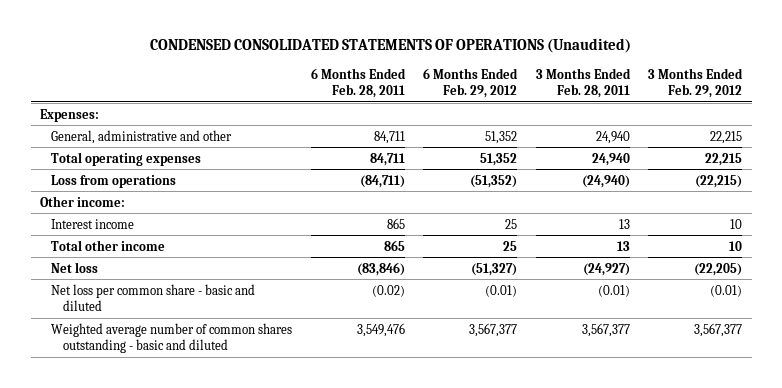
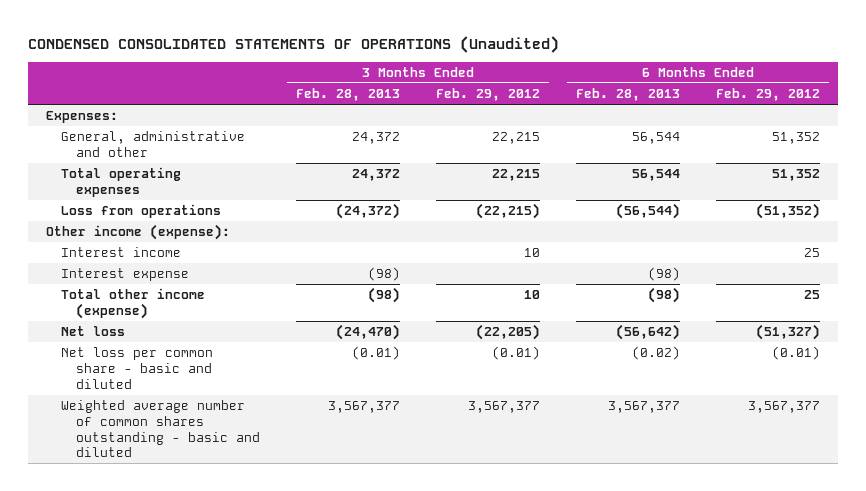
[310,67,406,98] 6 Months Ended Feb. 28, 2011 -> none
[535,67,631,98] 3 Months Ended Feb. 28, 2011 -> none
none -> [295,88,400,102] Feb. 28, 2013
none -> [576,88,681,102] Feb. 28, 2013
[39,195,125,207] Other income: -> [46,224,231,241] Other income (expense):
none -> [60,268,189,282] Interest expense
[51,239,166,251] Total other income -> [60,288,205,319] Total other income (expense)

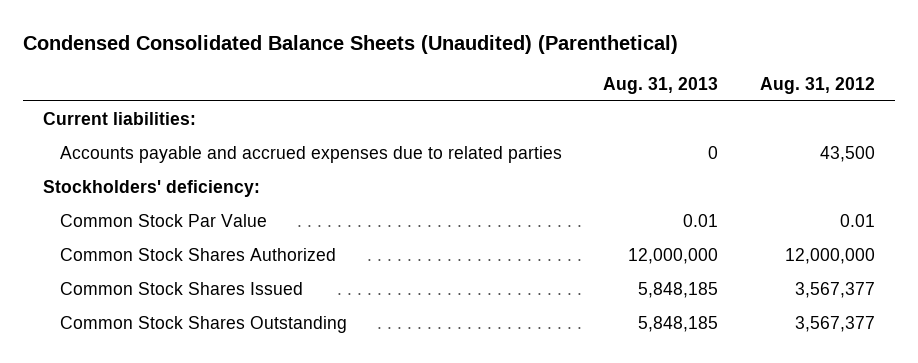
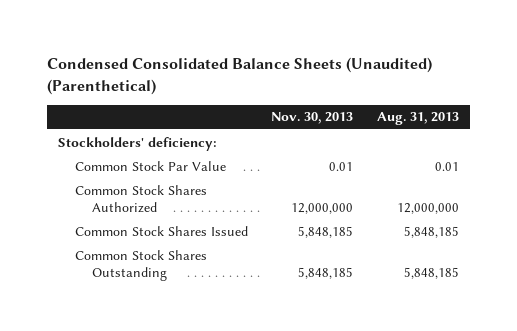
[759,76,875,94] Aug. 31, 2012 -> none
none -> [271,112,354,125] Nov. 30, 2013
[43,111,197,125] Current liabilities: -> none
[59,145,562,163] Accounts payable and accrued expenses due to related parties -> none

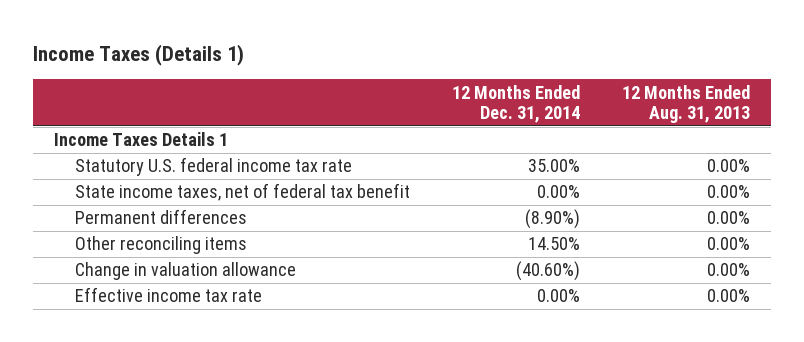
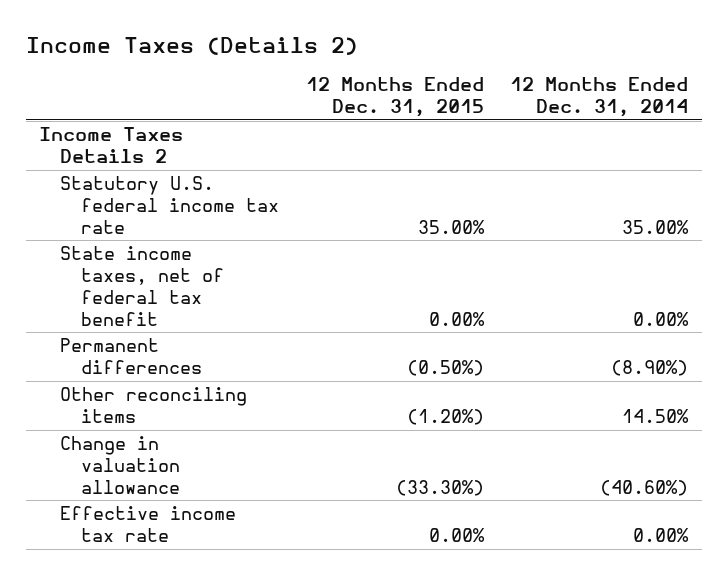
[33,44,245,67] Income Taxes (Details 1) -> [25,37,358,56] Income Taxes (Details 2)
[621,84,750,124] 12 Months Ended Aug. 31, 2013 -> none
none -> [305,77,484,118] 12 Months Ended Dec. 31, 2015
[54,132,229,147] Income Taxes Details 1 -> [38,127,183,163] Income Taxes Details 2

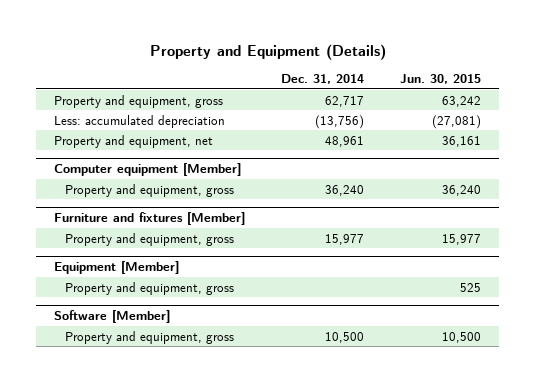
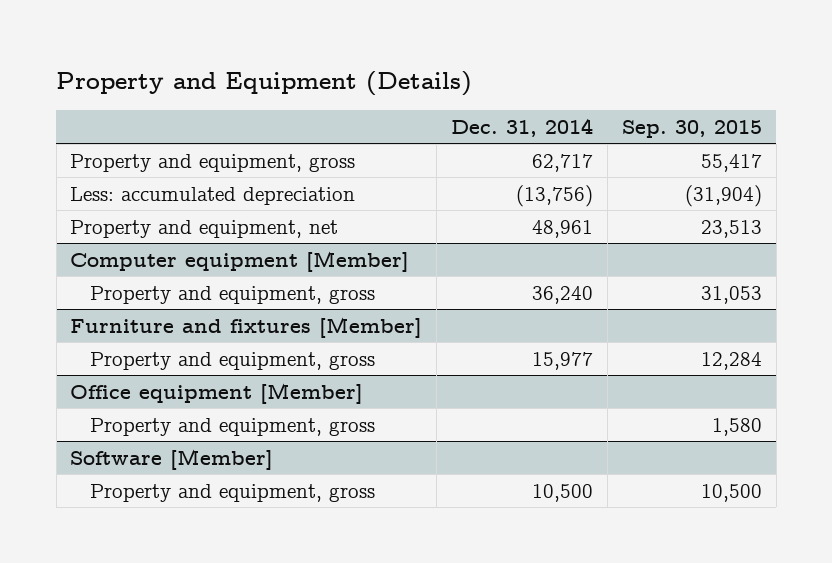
[400,74,482,85] Jun. 30, 2015 -> none
none -> [622,119,763,138] Sep. 30, 2015
[54,260,180,274] Equipment [Member] -> [70,382,364,404] Office equipment [Member]

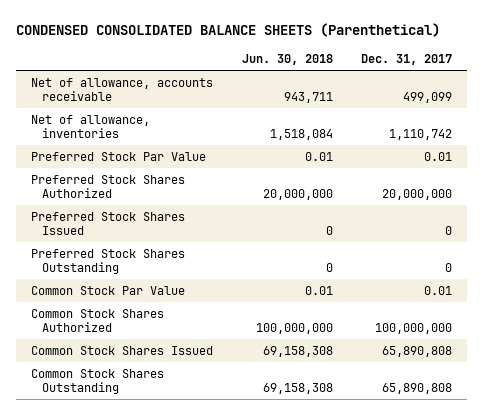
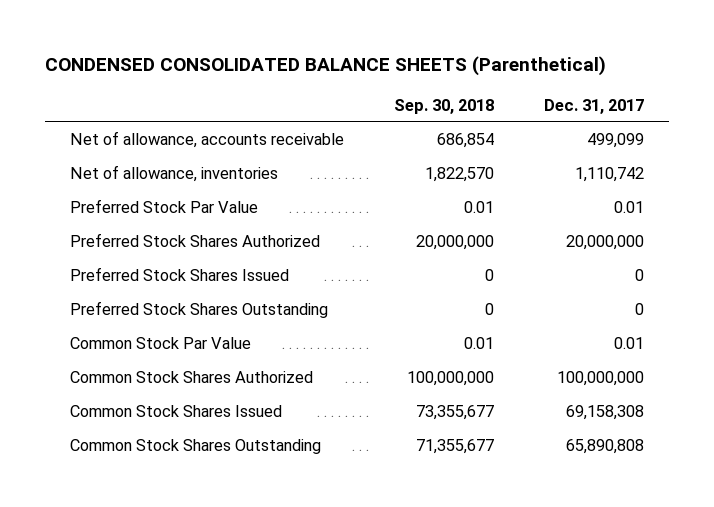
[241,54,333,66] Jun. 30, 2018 -> none
none -> [394,98,495,114] Sep. 30, 2018
[382,345,453,357] 65,890,808 -> [565,404,644,420] 69,158,308

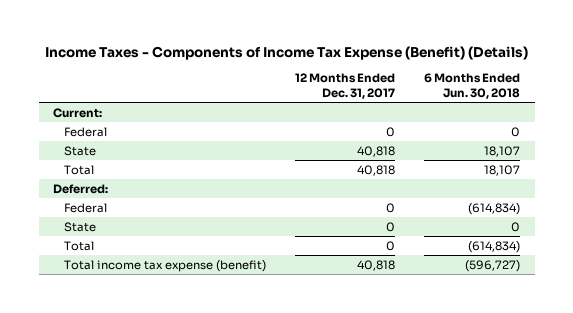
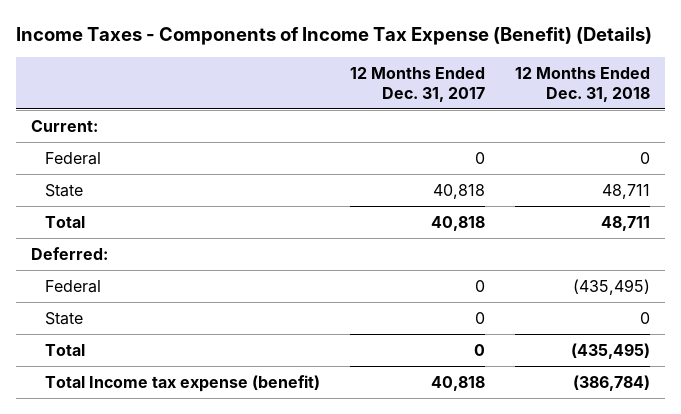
[424,73,521,100] 6 Months Ended Jun. 30, 2018 -> none
none -> [514,66,650,102] 12 Months Ended Dec. 31, 2018
[64,259,267,272] Total income tax expense (benefit) -> [45,374,321,392] Total Income tax expense (benefit)

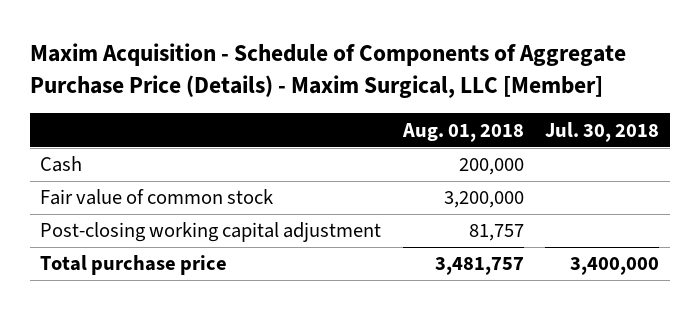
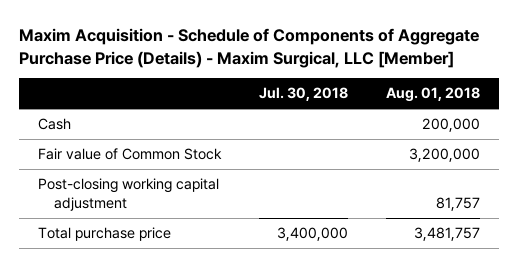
[40,189,274,206] Fair value of common stock -> [37,148,222,161] Fair value of Common Stock

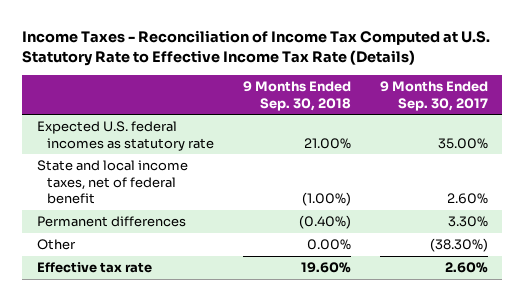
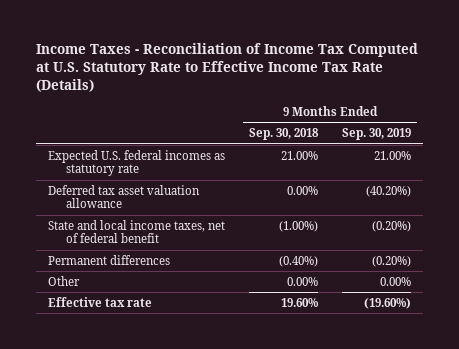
[379,80,488,111] 9 Months Ended Sep. 30, 2017 -> none
none -> [341,128,411,141] Sep. 30, 2019
none -> [47,184,200,209] Deferred tax asset valuation allowance

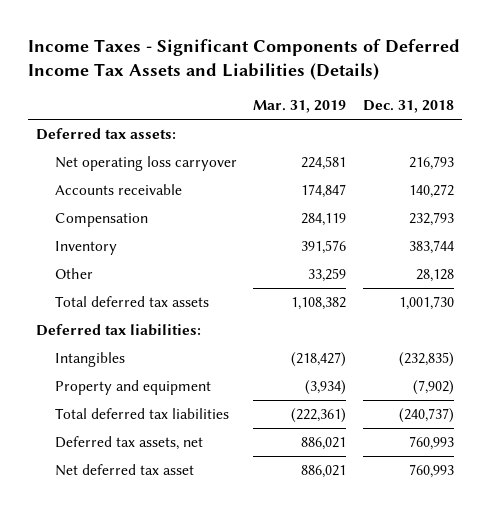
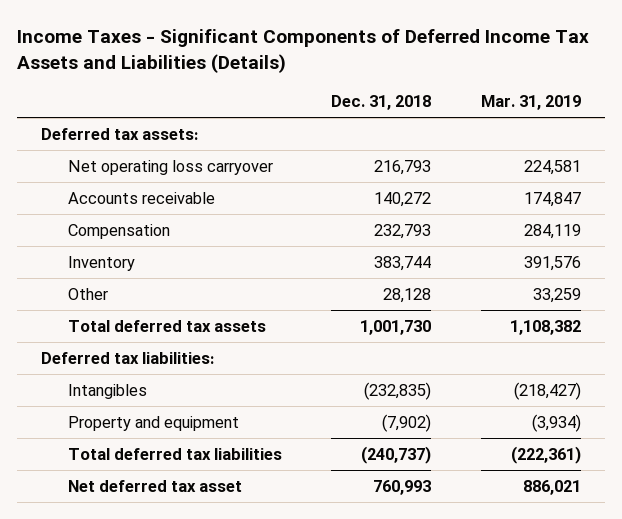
[54,436,203,451] Deferred tax assets, net -> none

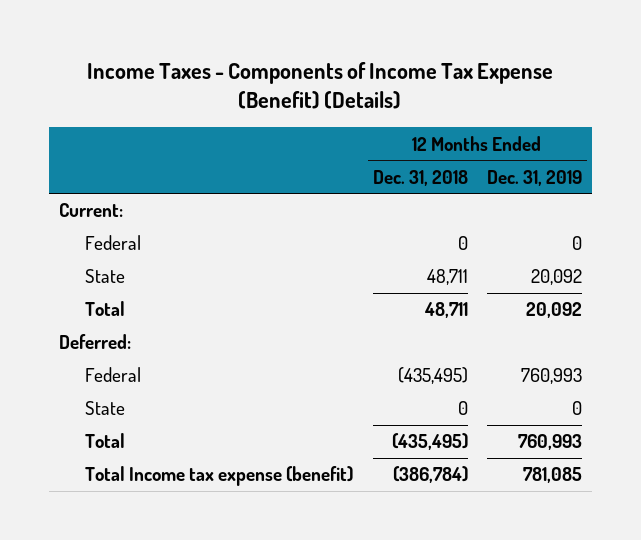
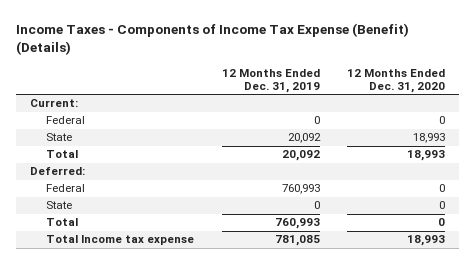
[372,169,468,186] Dec. 31, 2018 -> none
none -> [347,68,446,94] 12 Months Ended Dec. 31, 2020
[85,466,354,487] Total Income tax expense (benefit) -> [45,235,194,246] Total Income tax expense

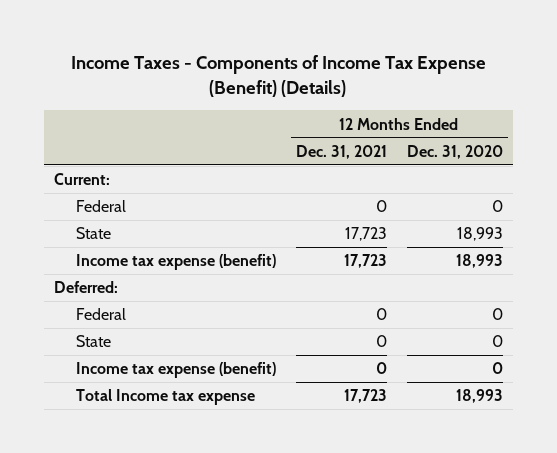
[221,68,320,94] 12 Months Ended Dec. 31, 2019 -> none
none -> [295,144,387,159] Dec. 31, 2021
[45,150,78,159] Total -> [75,254,276,271] Income tax expense (benefit)
[45,218,78,227] Total -> [75,362,276,379] Income tax expense (benefit)

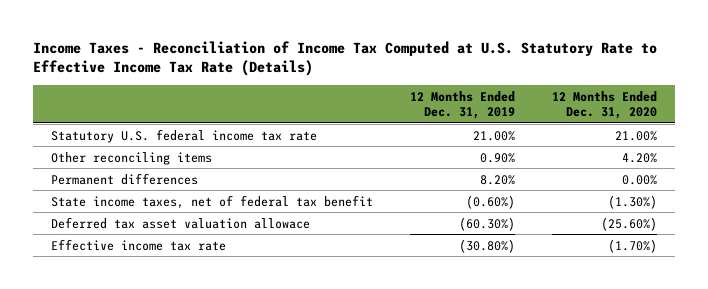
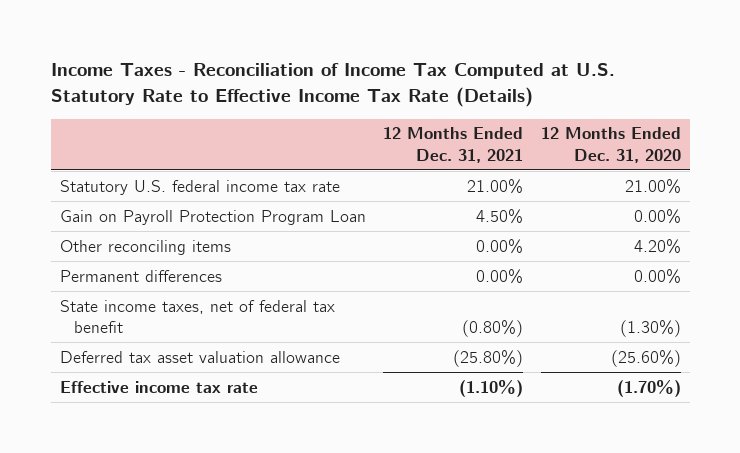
[410,90,516,120] 12 Months Ended Dec. 31, 2019 -> none
none -> [383,127,524,163] 12 Months Ended Dec. 31, 2021
none -> [59,209,366,225] Gain on Payroll Protection Program Loan
[51,216,311,229] Deferred tax asset valuation allowace -> [59,350,340,363] Deferred tax asset valuation allowance

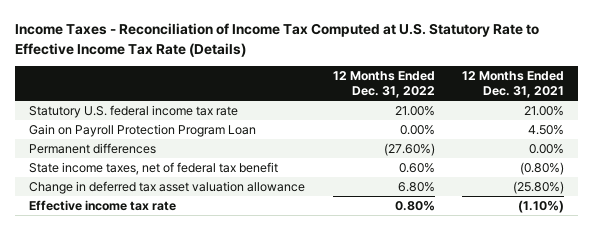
[540,127,681,163] 12 Months Ended Dec. 31, 2020 -> none
none -> [332,71,435,98] 12 Months Ended Dec. 31, 2022
[59,239,231,255] Other reconciling items -> none
[59,350,340,363] Deferred tax asset valuation allowance -> [28,181,305,195] Change in deferred tax asset valuation allowance

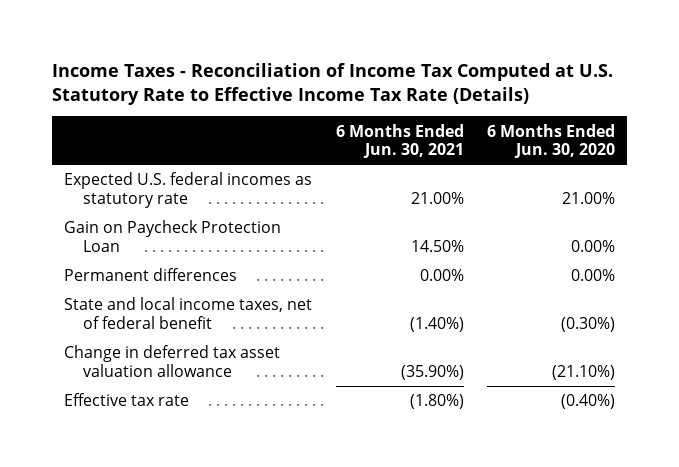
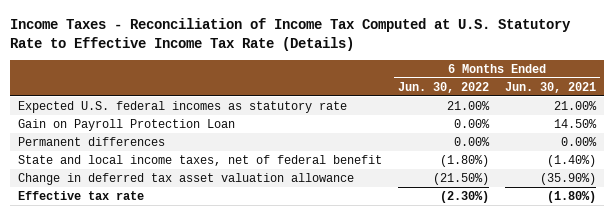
[487,123,616,159] 6 Months Ended Jun. 30, 2020 -> none
none -> [398,81,490,93] Jun. 30, 2022
[64,220,282,252] Gain on Paycheck Protection Loan -> [18,119,236,132] Gain on Payroll Protection Loan

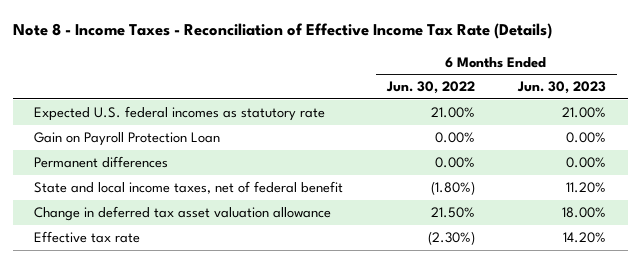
[10,17,572,51] Income Taxes - Reconciliation of Income Tax Computed at U.S. Statutory Rate to Effective Income Tax Rate (Details) -> [12,23,552,40] Note 8 - Income Taxes - Reconciliation of Effective Income Tax Rate (Details)
[505,81,597,93] Jun. 30, 2021 -> none
none -> [517,81,607,95] Jun. 30, 2023
[433,173,490,186] (21.50%) -> [430,207,475,219] 21.50%

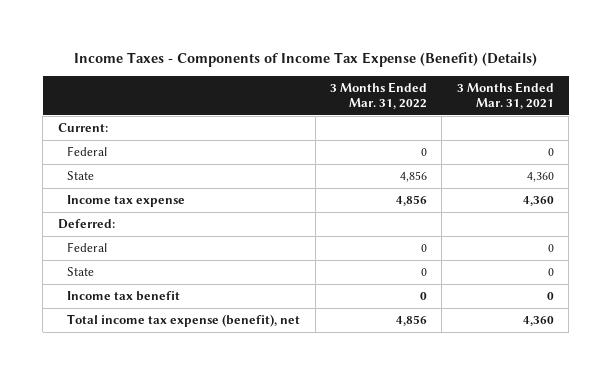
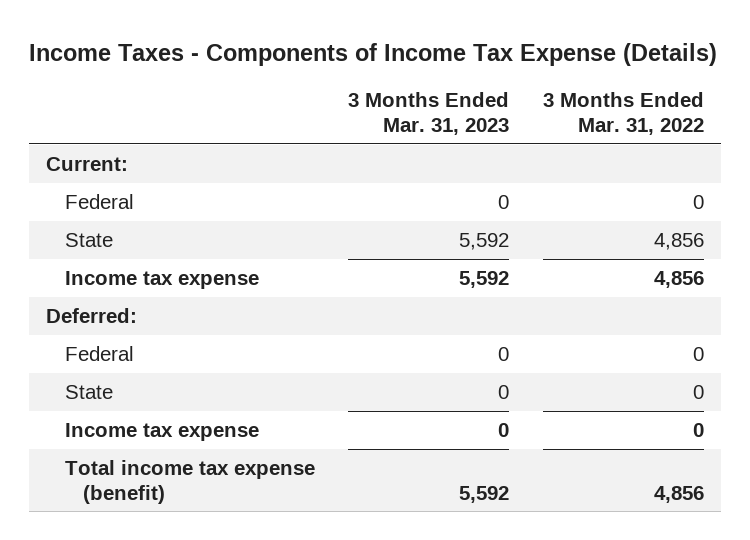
[73,51,537,67] Income Taxes - Components of Income Tax Expense (Benefit) (Details) -> [29,42,718,66] Income Taxes - Components of Income Tax Expense (Details)
[456,81,554,110] 3 Months Ended Mar. 31, 2021 -> none
none -> [348,92,510,135] 3 Months Ended Mar. 31, 2023
[67,290,181,301] Income tax benefit -> [64,422,259,441] Income tax expense
[67,313,301,327] Total income tax expense (benefit), net -> [64,459,315,504] Total income tax expense (benefit)

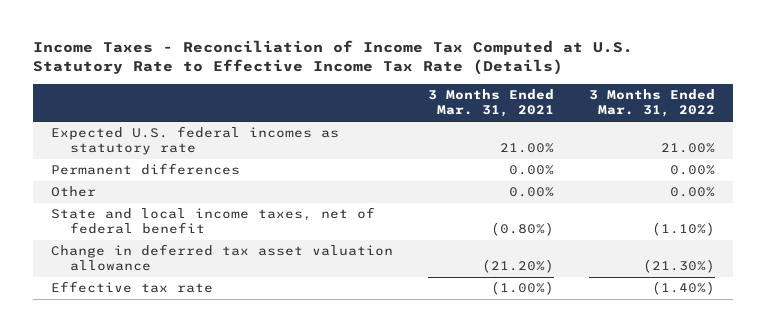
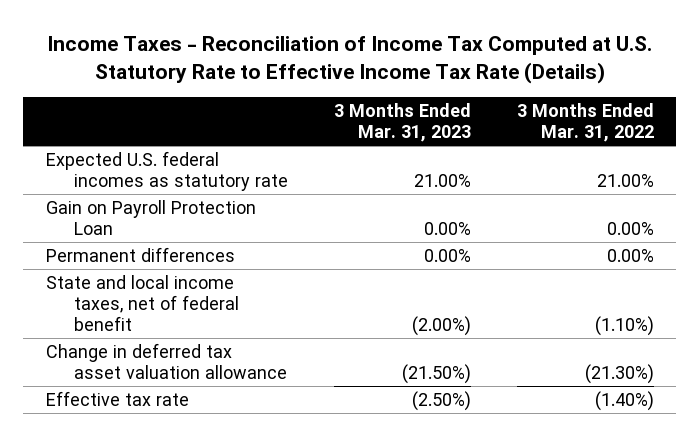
[427,89,554,118] 3 Months Ended Mar. 31, 2021 -> none
none -> [333,103,471,143] 3 Months Ended Mar. 31, 2023
none -> [45,199,256,235] Gain on Payroll Protection Loan
[50,186,96,198] Other -> none

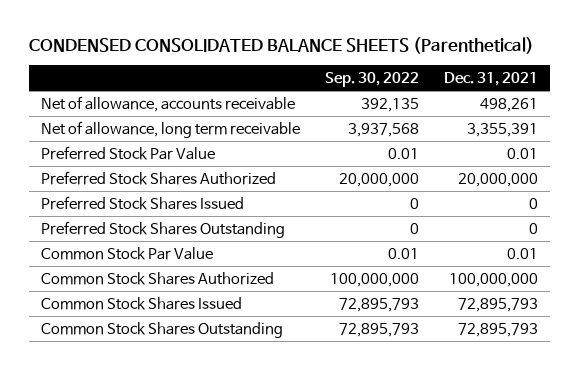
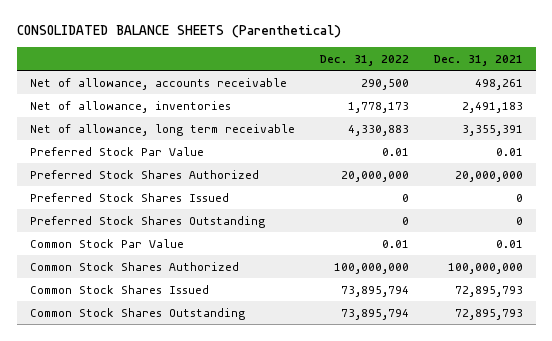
[28,37,534,55] CONDENSED CONSOLIDATED BALANCE SHEETS (Parenthetical) -> [16,25,341,39] CONSOLIDATED BALANCE SHEETS (Parenthetical)
[324,72,419,88] Sep. 30, 2022 -> none
none -> [319,54,409,66] Dec. 31, 2022
none -> [29,100,231,113] Net of allowance, inventories

